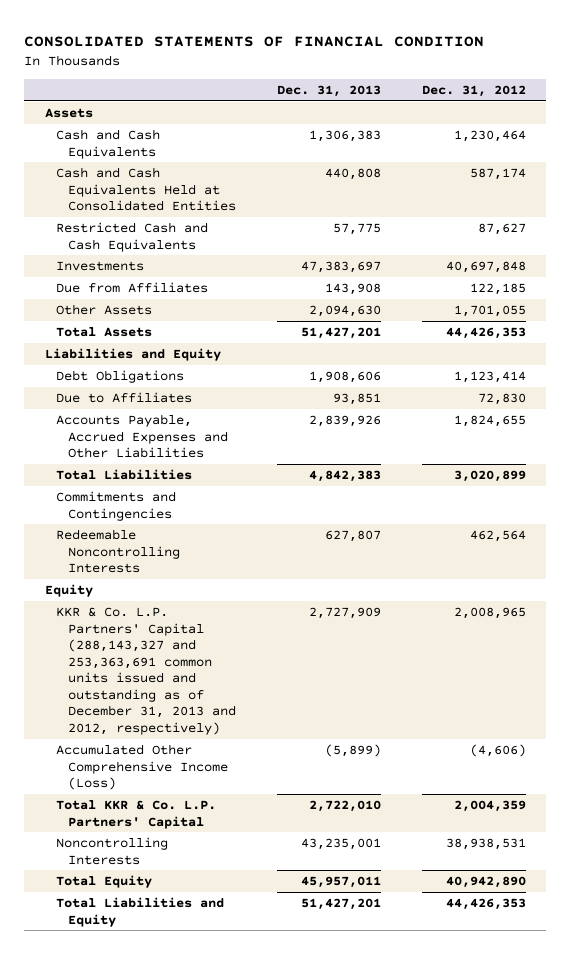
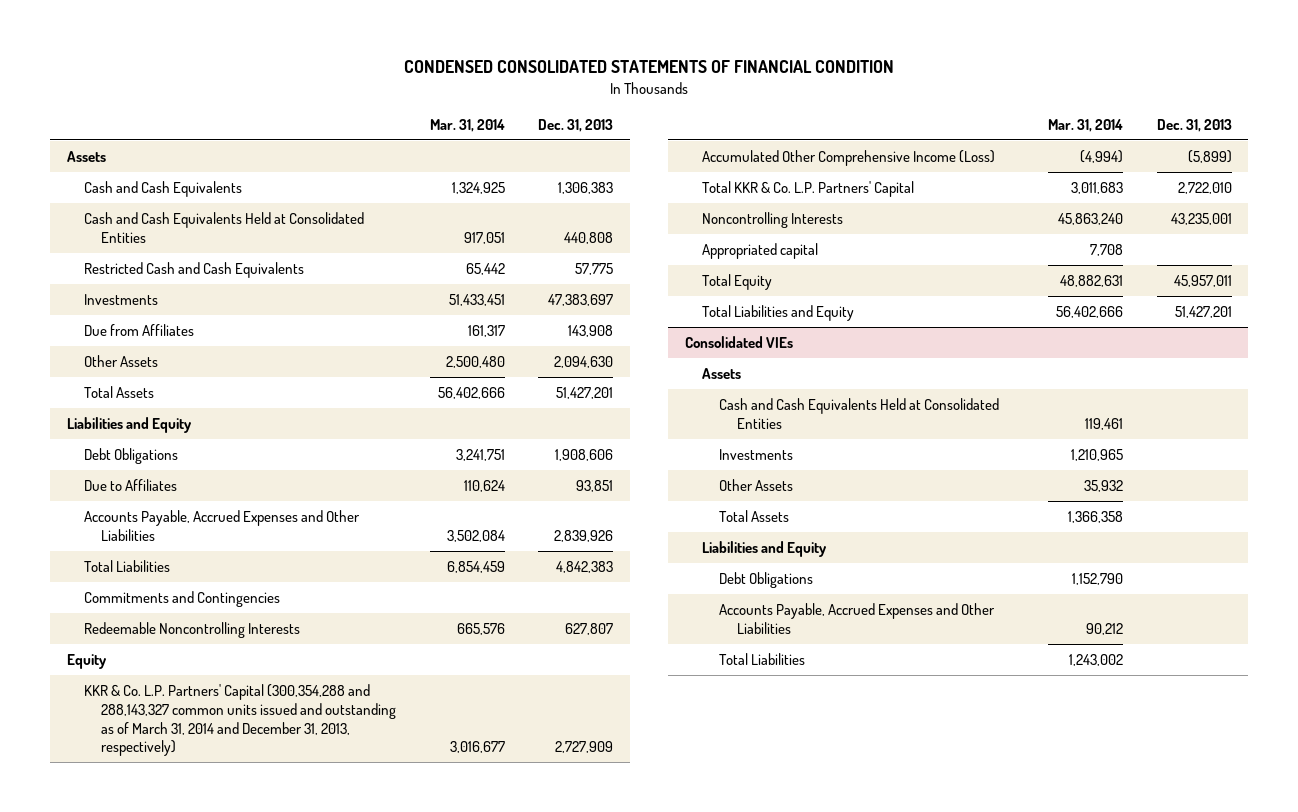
[24,35,485,47] CONSOLIDATED STATEMENTS OF FINANCIAL CONDITION -> [404,60,895,74] CONDENSED CONSOLIDATED STATEMENTS OF FINANCIAL CONDITION
[421,84,526,97] Dec. 31, 2012 -> none
none -> [429,118,505,132] Mar. 31, 2014
[56,607,236,736] KKR & Co. L.P. Partners' Capital (288,143,327 and 253,363,691 common units issued and outstanding as of December 31, 2013 and 2012, respectively) -> [84,683,397,757] KKR & Co. L.P. Partners' Capital (300,354,288 and 288,143,327 common units issued and outstanding as of March 31, 2014 and December 31, 2013, respectively)
none -> [702,242,819,259] Appropriated capital
none -> [684,335,793,348] Consolidated VIEs
none -> [702,367,742,379] Assets
none -> [719,397,1000,429] Cash and Cash Equivalents Held at Consolidated Entities
none -> [719,448,794,460] Investments
none -> [719,478,794,491] Other Assets
none -> [719,509,790,522] Total Assets
none -> [702,540,828,557] Liabilities and Equity
none -> [719,571,814,588] Debt Obligations
none -> [719,602,996,634] Accounts Payable, Accrued Expenses and Other Liabilities
none -> [719,652,806,665] Total Liabilities

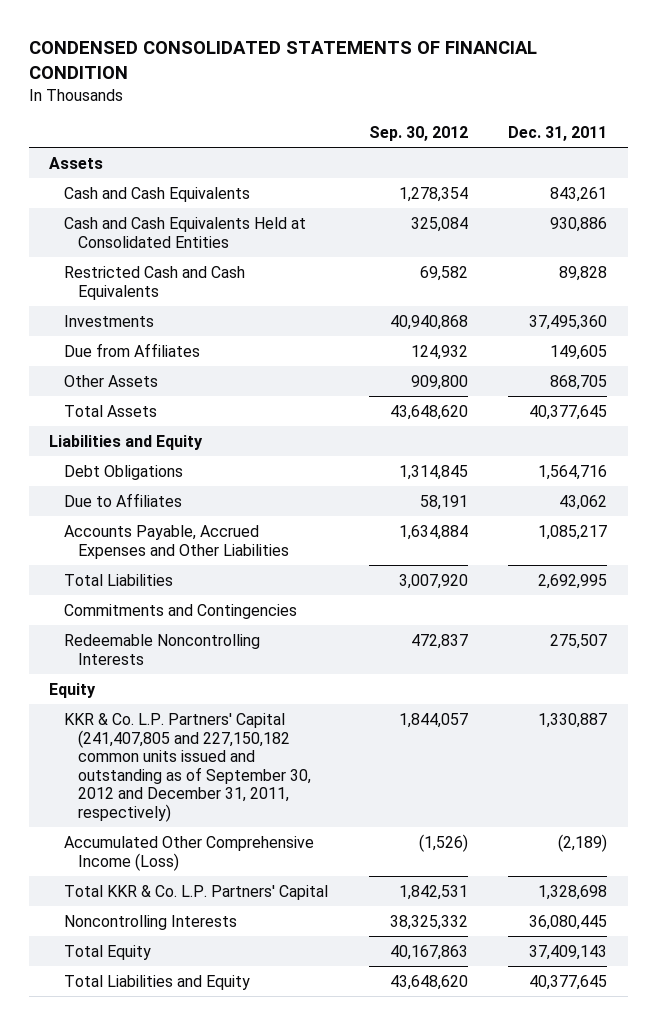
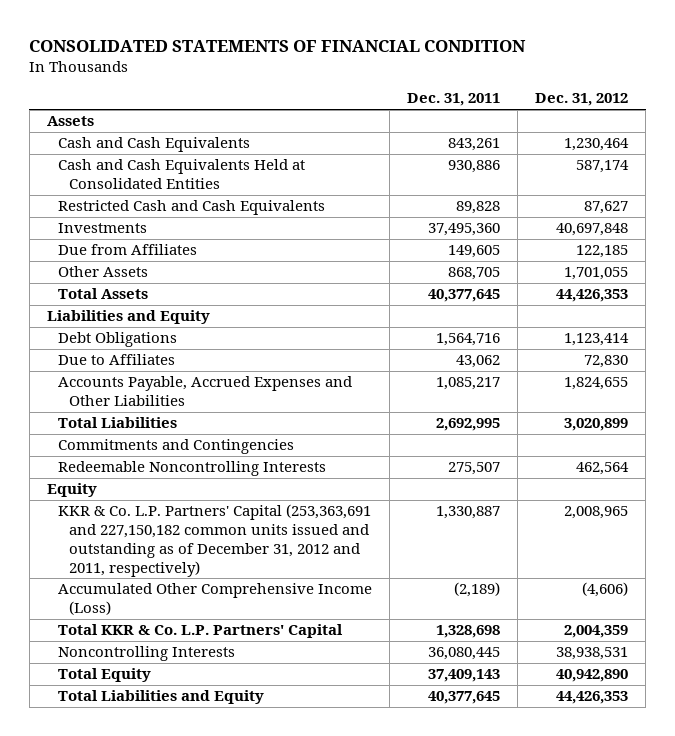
[28,41,537,80] CONDENSED CONSOLIDATED STATEMENTS OF FINANCIAL CONDITION -> [29,40,527,53] CONSOLIDATED STATEMENTS OF FINANCIAL CONDITION
[368,126,468,142] Sep. 30, 2012 -> none
none -> [535,93,629,107] Dec. 31, 2012
[63,712,312,822] KKR & Co. L.P. Partners' Capital (241,407,805 and 227,150,182 common units issued and outstanding as of September 30, 2012 and December 31, 2011, respectively) -> [58,504,372,577] KKR & Co. L.P. Partners' Capital (253,363,691 and 227,150,182 common units issued and outstanding as of December 31, 2012 and 2011, respectively)

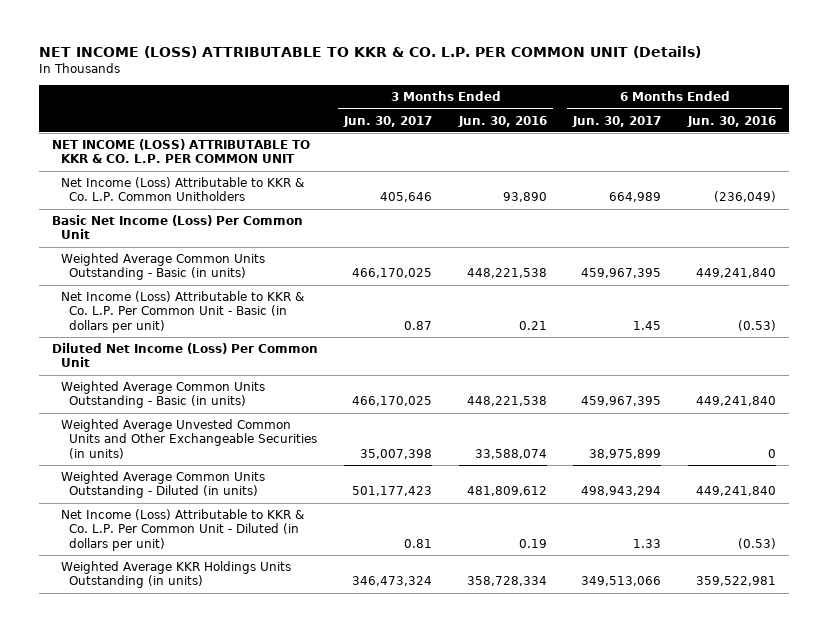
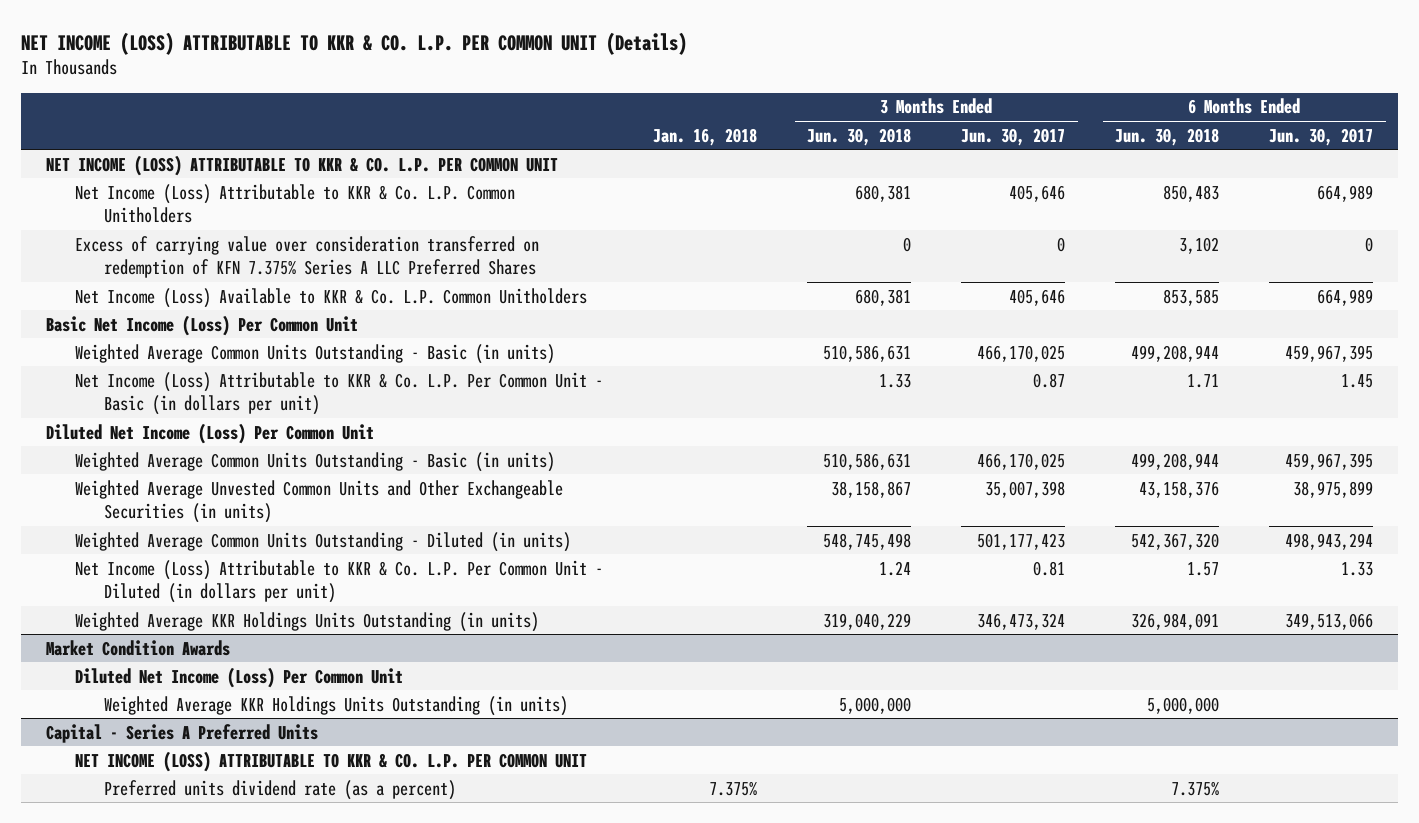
[457,115,547,127] Jun. 30, 2016 -> none
[686,115,776,127] Jun. 30, 2016 -> none
none -> [653,127,758,146] Jan. 16, 2018
none -> [807,127,912,146] Jun. 30, 2018
none -> [1115,127,1220,146] Jun. 30, 2018
none -> [75,235,540,279] Excess of carrying value over consideration transferred on redemption of KFN 7.375% Series A LLC Preferred Shares
none -> [75,287,588,308] Net Income (Loss) Available to KKR & Co. L.P. Common Unitholders
none -> [46,639,231,656] Market Condition Awards
none -> [75,666,404,688] Diluted Net Income (Loss) Per Common Unit
none -> [103,695,568,716] Weighted Average KKR Holdings Units Outstanding (in units)
none -> [46,723,319,743] Capital - Series A Preferred Units
none -> [75,750,588,772] NET INCOME (LOSS) ATTRIBUTABLE TO KKR & CO. L.P. PER COMMON UNIT
none -> [103,779,456,800] Preferred units dividend rate (as a percent)

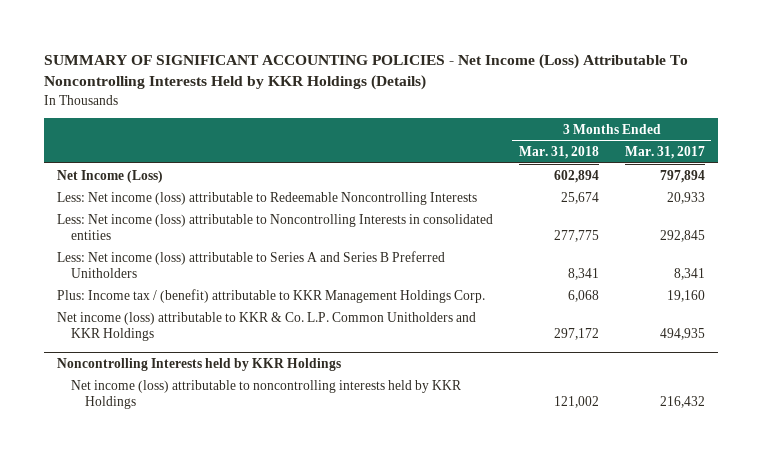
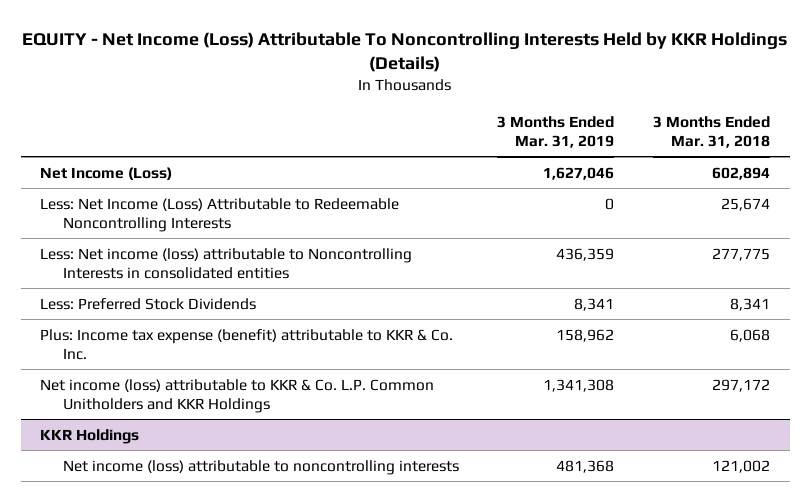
[43,54,688,91] SUMMARY OF SIGNIFICANT ACCOUNTING POLICIES - Net Income (Loss) Attributable To Noncontrolling Interests Held by KKR Holdings (Details) -> [22,31,788,73] EQUITY - Net Income (Loss) Attributable To Noncontrolling Interests Held by KKR Holdings (Details)
[624,145,705,159] Mar. 31, 2017 -> none
none -> [497,115,615,148] 3 Months Ended Mar. 31, 2019
[56,191,477,205] Less: Net income (loss) attributable to Redeemable Noncontrolling Interests -> [40,197,400,232] Less: Net Income (Loss) Attributable to Redeemable Noncontrolling Interests
[56,250,445,278] Less: Net income (loss) attributable to Series A and Series B Preferred Unitholders -> [40,297,257,310] Less: Preferred Stock Dividends
[56,288,485,303] Plus: Income tax / (benefit) attributable to KKR Management Holdings Corp. -> [40,328,454,360] Plus: Income tax expense (benefit) attributable to KKR & Co. Inc.
[56,357,341,371] Noncontrolling Interests held by KKR Holdings -> none
none -> [40,428,140,444] KKR Holdings
[71,379,462,409] Net income (loss) attributable to noncontrolling interests held by KKR Holdings -> [62,459,459,475] Net income (loss) attributable to noncontrolling interests

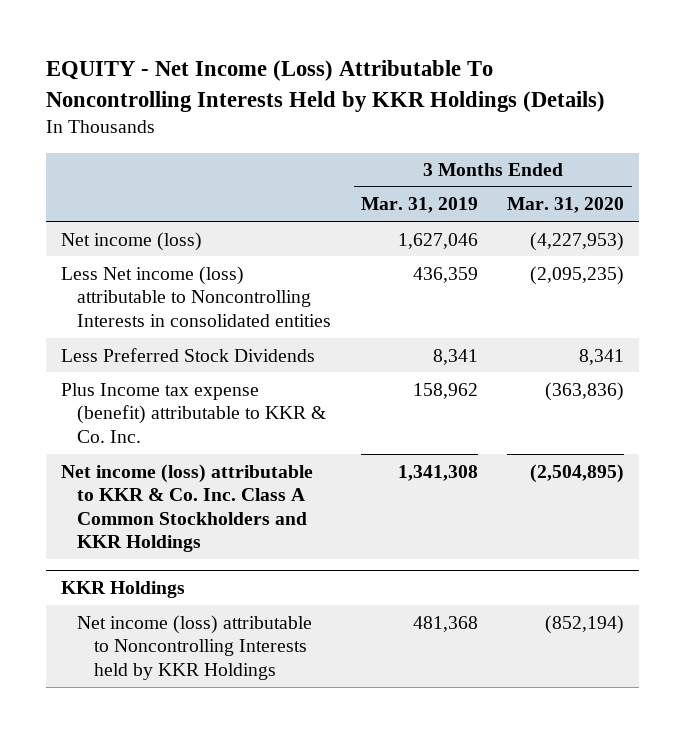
[653,115,771,148] 3 Months Ended Mar. 31, 2018 -> none
none -> [507,197,625,214] Mar. 31, 2020
[40,197,400,232] Less: Net Income (Loss) Attributable to Redeemable Noncontrolling Interests -> none
[40,166,173,180] Net Income (Loss) -> [60,231,202,251] Net income (loss)
[40,247,413,279] Less: Net income (loss) attributable to Noncontrolling Interests in consolidated entities -> [60,265,332,327] Less Net income (loss) attributable to Noncontrolling Interests in consolidated entities
[40,297,257,310] Less: Preferred Stock Dividends -> [60,347,315,362] Less Preferred Stock Dividends
[40,328,454,360] Plus: Income tax expense (benefit) attributable to KKR & Co. Inc. -> [60,382,327,443] Plus Income tax expense (benefit) attributable to KKR & Co. Inc.
[40,378,435,413] Net income (loss) attributable to KKR & Co. L.P. Common Unitholders and KKR Holdings -> [60,463,313,553] Net income (loss) attributable to KKR & Co. Inc. Class A Common Stockholders and KKR Holdings
[62,459,459,475] Net income (loss) attributable to noncontrolling interests -> [77,614,313,680] Net income (loss) attributable to Noncontrolling Interests held by KKR Holdings

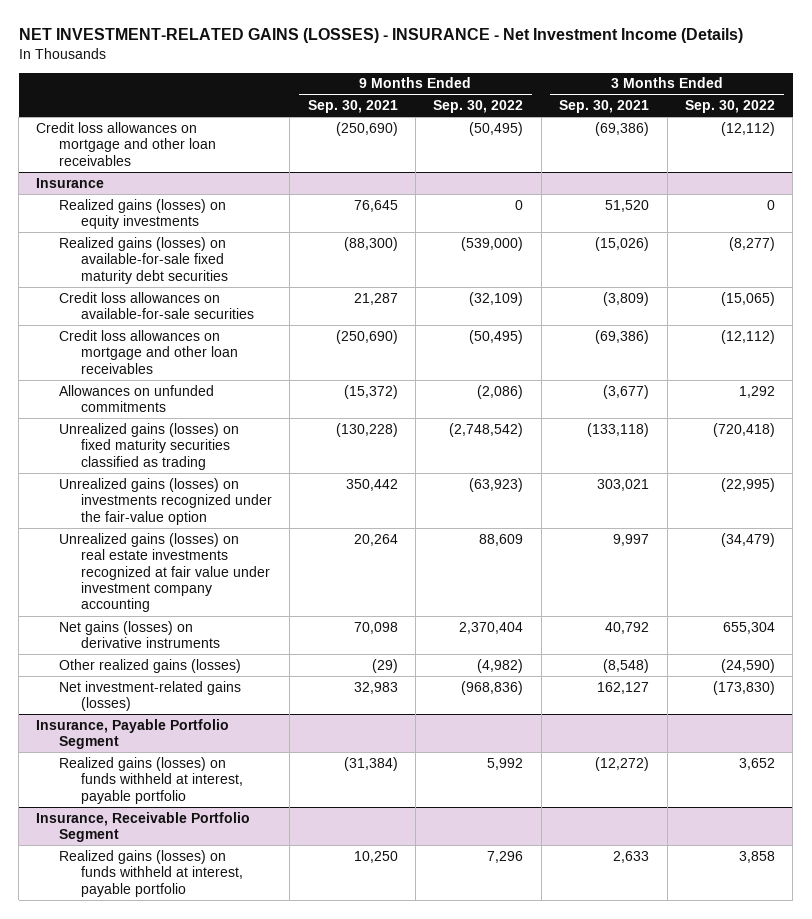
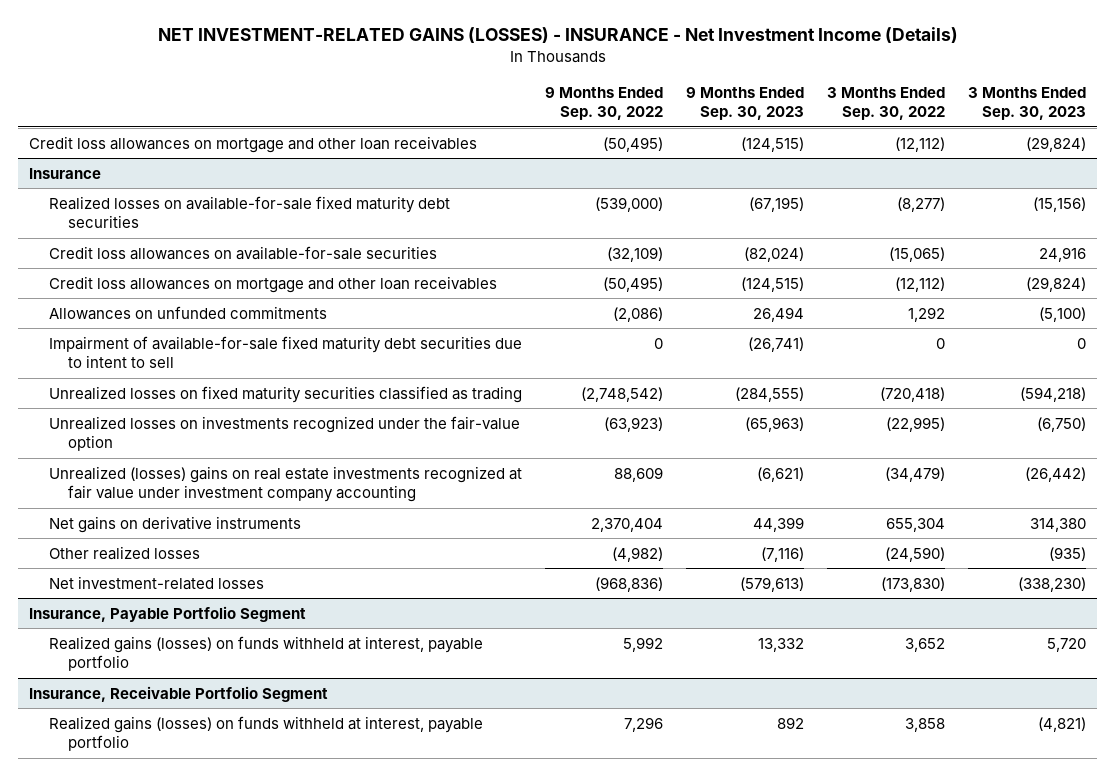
[307,100,398,114] Sep. 30, 2021 -> none
[559,100,650,114] Sep. 30, 2021 -> none
none -> [685,86,804,120] 9 Months Ended Sep. 30, 2023
none -> [967,86,1086,120] 3 Months Ended Sep. 30, 2023
[58,198,226,230] Realized gains (losses) on equity investments -> none
[58,236,228,284] Realized gains (losses) on available-for-sale fixed maturity debt securities -> [48,195,450,228] Realized losses on available-for-sale fixed maturity debt securities
none -> [48,335,522,368] Impairment of available-for-sale fixed maturity debt securities due to intent to sell
[58,422,239,470] Unrealized gains (losses) on fixed maturity securities classified as trading -> [48,385,522,403] Unrealized losses on fixed maturity securities classified as trading
[58,477,272,525] Unrealized gains (losses) on investments recognized under the fair-value option -> [48,415,520,451] Unrealized losses on investments recognized under the fair-value option
[58,532,270,613] Unrealized gains (losses) on real estate investments recognized at fair value under investment company accounting -> [48,465,522,502] Unrealized (losses) gains on real estate investments recognized at fair value under investment company accounting
[58,620,220,649] Net gains (losses) on derivative instruments -> [48,515,301,533] Net gains on derivative instruments
[58,658,241,673] Other realized gains (losses) -> [48,545,200,560] Other realized losses
[58,680,241,712] Net investment-related gains (losses) -> [48,575,264,590] Net investment-related losses

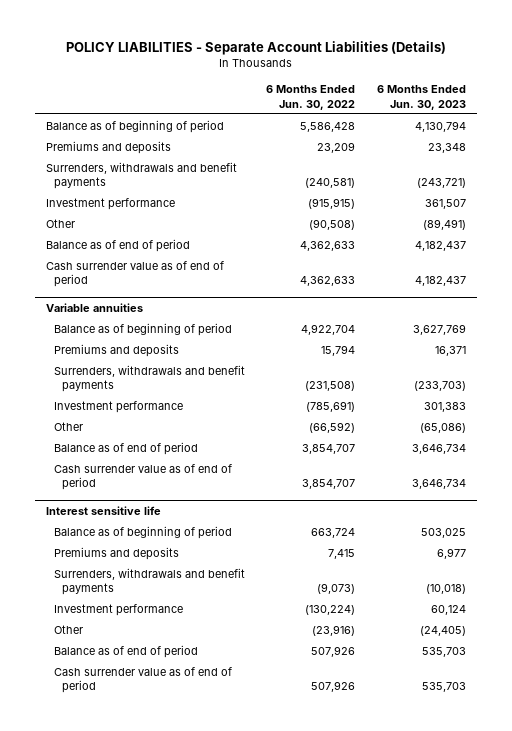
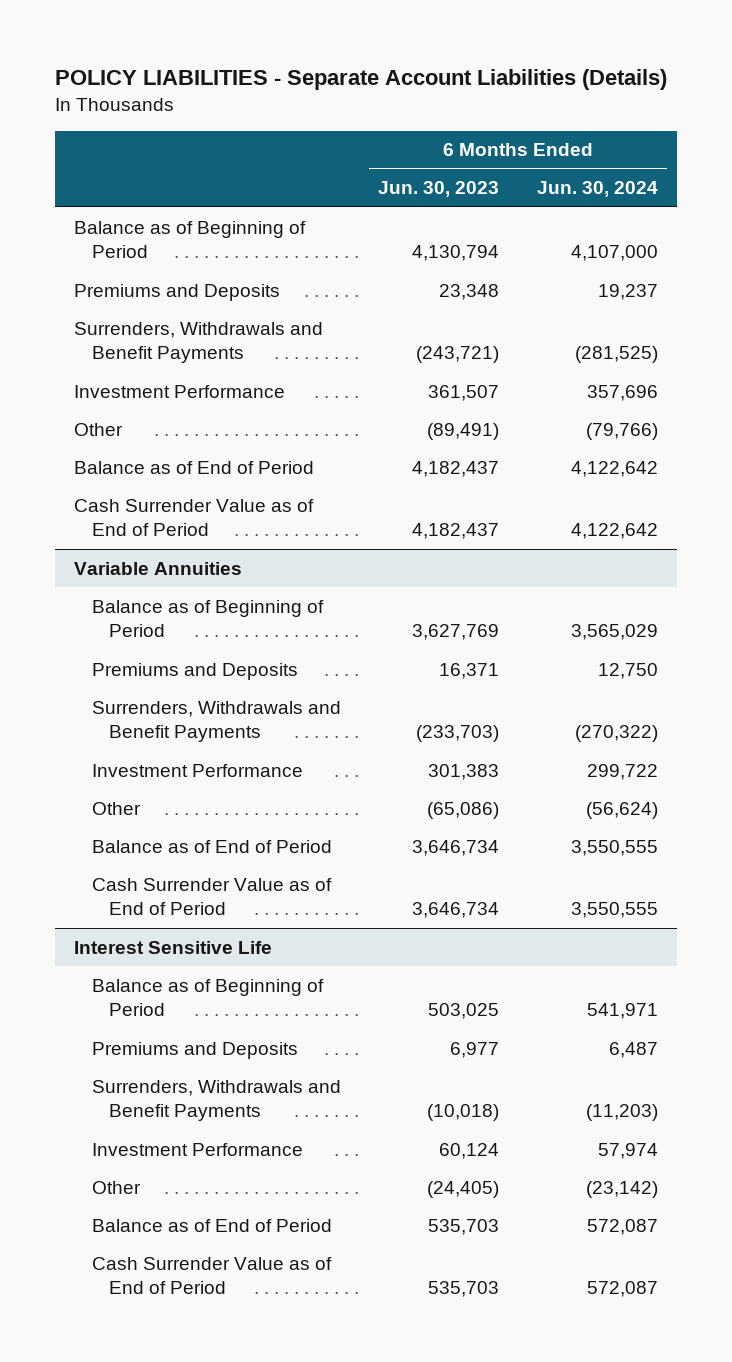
[266,85,356,110] 6 Months Ended Jun. 30, 2022 -> none
none -> [536,181,658,198] Jun. 30, 2024
[45,119,224,133] Balance as of beginning of period -> [74,220,307,259] Balance as of Beginning of Period
[45,140,171,154] Premiums and deposits -> [74,283,281,301] Premiums and Deposits
[45,161,237,189] Surrenders, withdrawals and benefit payments -> [74,321,324,364] Surrenders, Withdrawals and Benefit Payments
[45,197,175,210] Investment performance -> [74,384,286,398] Investment Performance
[45,238,190,252] Balance as of end of period -> [74,460,315,474] Balance as of End of Period
[45,260,224,287] Cash surrender value as of end of period -> [74,498,315,537] Cash Surrender Value as of End of Period
[45,302,143,312] Variable annuities -> [74,561,243,575] Variable Annuities
[53,322,232,336] Balance as of beginning of period -> [91,599,324,638] Balance as of Beginning of Period
[53,343,179,357] Premiums and deposits -> [91,662,298,680] Premiums and Deposits
[53,364,245,392] Surrenders, withdrawals and benefit payments -> [91,700,341,743] Surrenders, Withdrawals and Benefit Payments
[53,400,183,413] Investment performance -> [91,763,303,777] Investment Performance
[53,441,198,455] Balance as of end of period -> [91,839,332,853] Balance as of End of Period
[53,463,232,490] Cash surrender value as of end of period -> [91,877,332,916] Cash Surrender Value as of End of Period
[45,505,161,515] Interest sensitive life -> [74,940,273,954] Interest Sensitive Life
[53,525,232,539] Balance as of beginning of period -> [91,978,324,1017] Balance as of Beginning of Period
[53,546,179,560] Premiums and deposits -> [91,1041,298,1059] Premiums and Deposits
[53,567,245,595] Surrenders, withdrawals and benefit payments -> [91,1079,341,1122] Surrenders, Withdrawals and Benefit Payments
[53,603,183,616] Investment performance -> [91,1142,303,1156] Investment Performance
[53,644,198,658] Balance as of end of period -> [91,1218,332,1232] Balance as of End of Period
[53,666,232,693] Cash surrender value as of end of period -> [91,1256,332,1295] Cash Surrender Value as of End of Period

